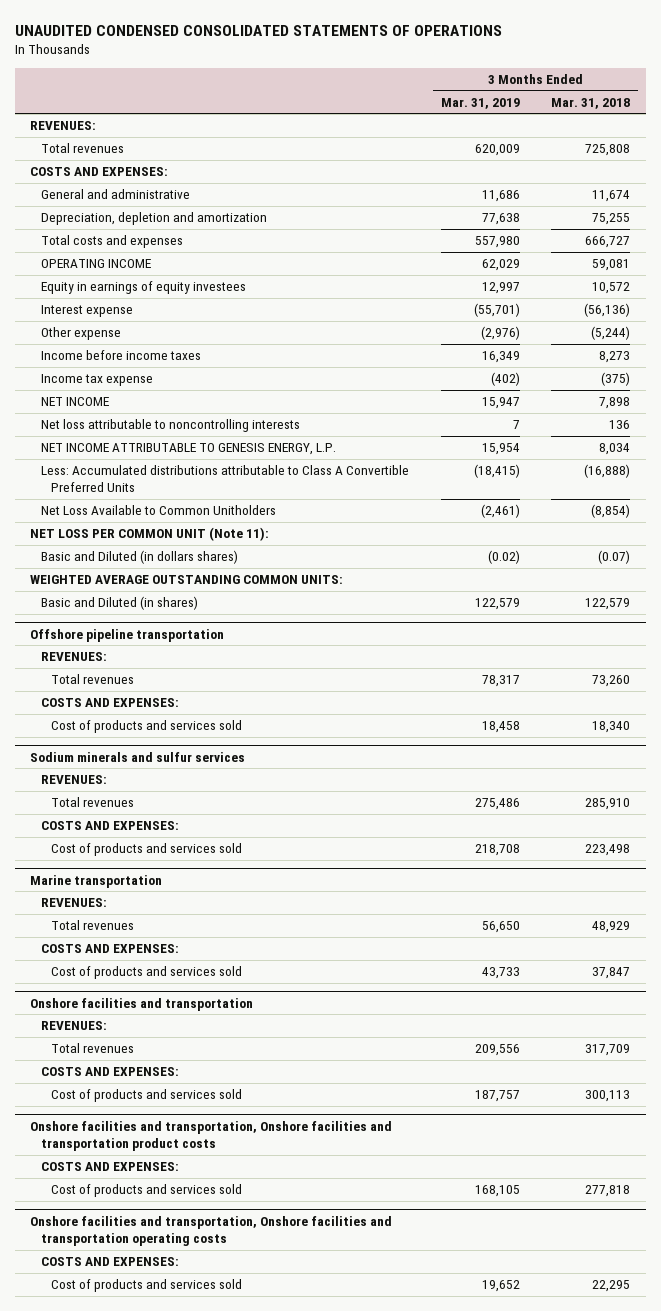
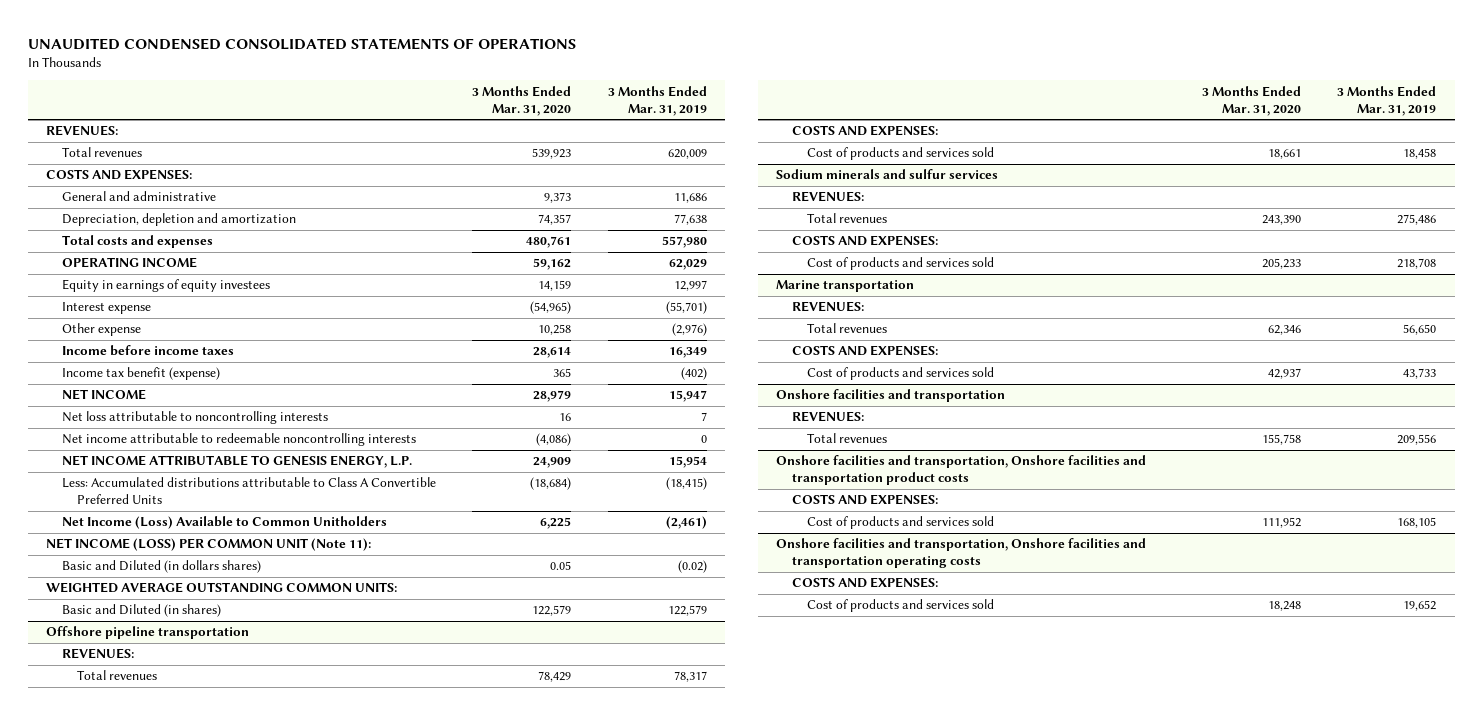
[551,97,631,109] Mar. 31, 2018 -> none
none -> [472,85,572,116] 3 Months Ended Mar. 31, 2020
[40,374,153,387] Income tax expense -> [61,367,220,381] Income tax benefit (expense)
none -> [61,433,416,447] Net income attributable to redeemable noncontrolling interests
[40,505,276,516] Net Loss Available to Common Unitholders -> [61,516,387,530] Net Income (Loss) Available to Common Unitholders
[30,527,270,542] NET LOSS PER COMMON UNIT (Note 11): -> [46,538,372,552] NET INCOME (LOSS) PER COMMON UNIT (Note 11):
[40,1067,179,1077] COSTS AND EXPENSES: -> none
[51,1089,243,1103] Cost of products and services sold -> none

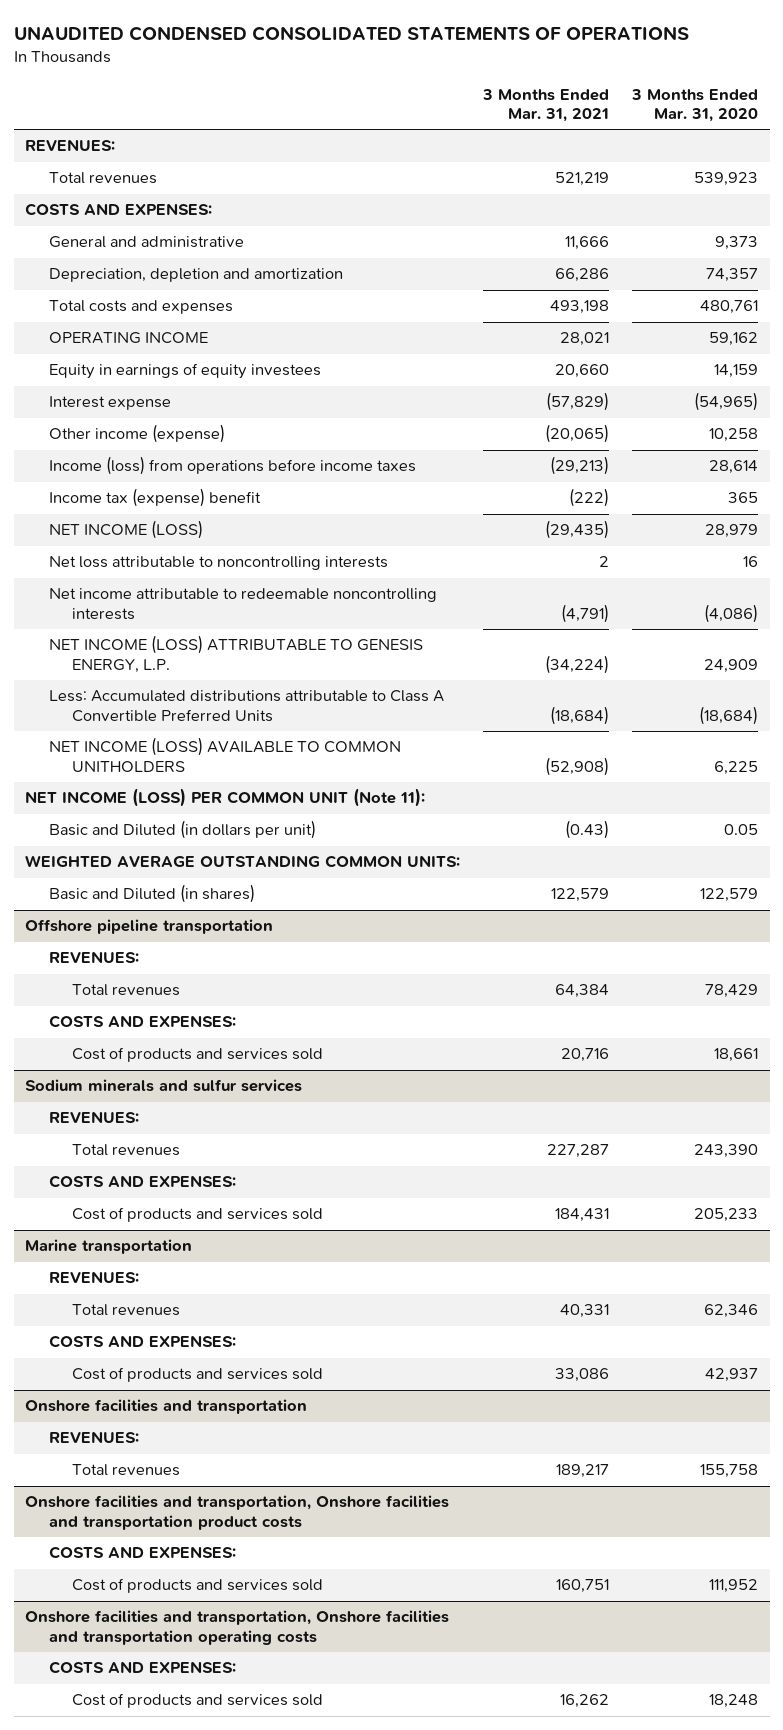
[607,85,707,116] 3 Months Ended Mar. 31, 2019 -> none
none -> [482,88,610,123] 3 Months Ended Mar. 31, 2021
[61,323,141,337] Other expense -> [48,424,225,444] Other income (expense)
[61,345,234,357] Income before income taxes -> [48,456,416,476] Income (loss) from operations before income taxes
[61,367,220,381] Income tax benefit (expense) -> [48,488,261,508] Income tax (expense) benefit
[61,389,146,401] NET INCOME -> [48,520,203,540] NET INCOME (LOSS)
[61,455,412,469] NET INCOME ATTRIBUTABLE TO GENESIS ENERGY, L.P. -> [48,635,423,673] NET INCOME (LOSS) ATTRIBUTABLE TO GENESIS ENERGY, L.P.
[61,516,387,530] Net Income (Loss) Available to Common Unitholders -> [48,737,401,772] NET INCOME (LOSS) AVAILABLE TO COMMON UNITHOLDERS
[61,560,261,574] Basic and Diluted (in dollars shares) -> [48,820,316,840] Basic and Diluted (in dollars per unit)

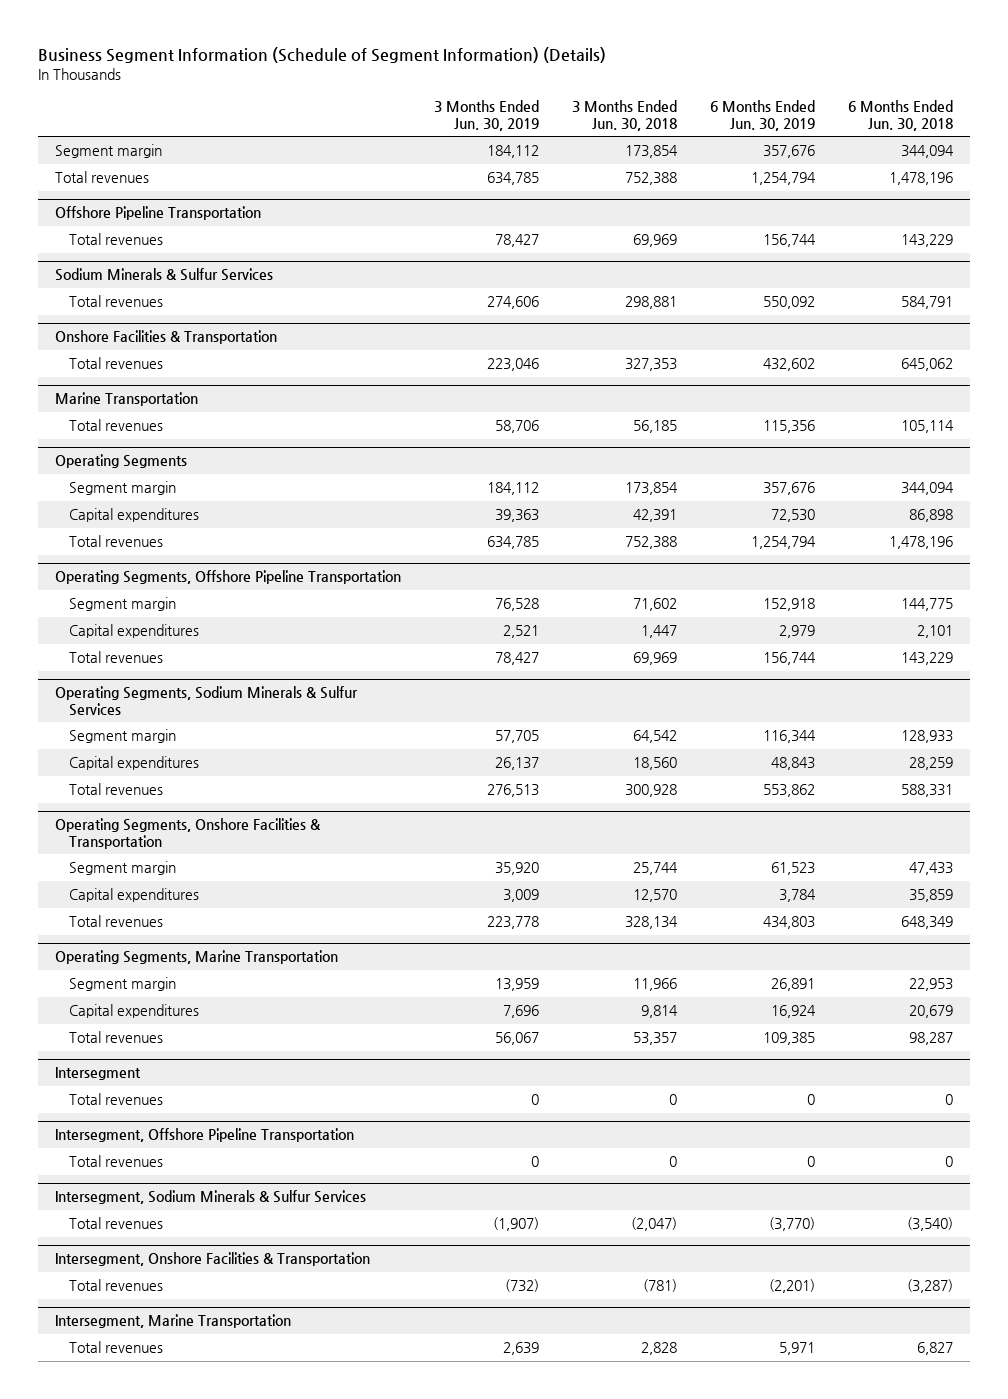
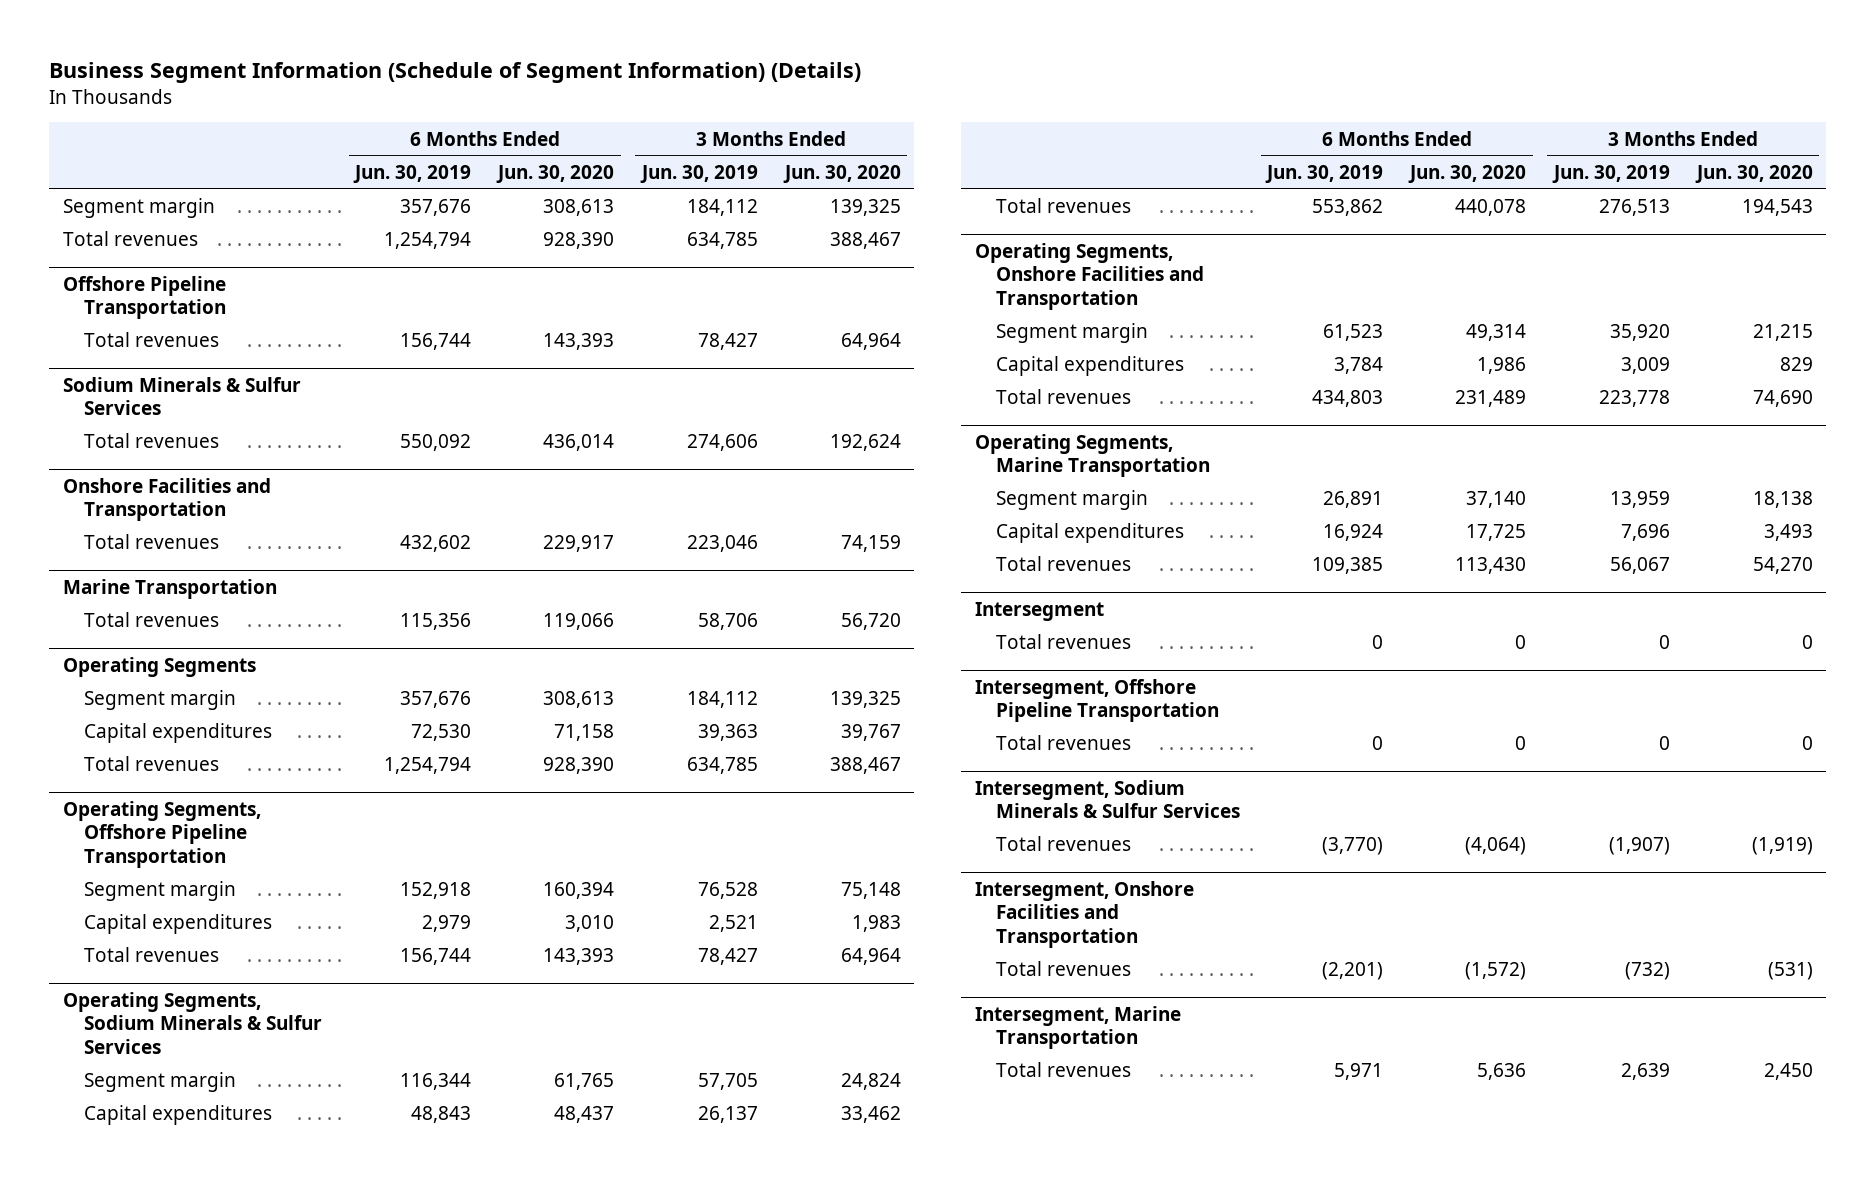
[571,100,677,131] 3 Months Ended Jun. 30, 2018 -> none
[848,100,954,131] 6 Months Ended Jun. 30, 2018 -> none
none -> [496,164,615,183] Jun. 30, 2020
none -> [782,164,901,183] Jun. 30, 2020
[54,330,277,345] Onshore Facilities & Transportation -> [62,477,271,522] Onshore Facilities and Transportation
[54,818,321,849] Operating Segments, Onshore Facilities & Transportation -> [974,242,1205,310] Operating Segments, Onshore Facilities and Transportation
[54,1252,370,1267] Intersegment, Onshore Facilities & Transportation -> [974,880,1194,948] Intersegment, Onshore Facilities and Transportation

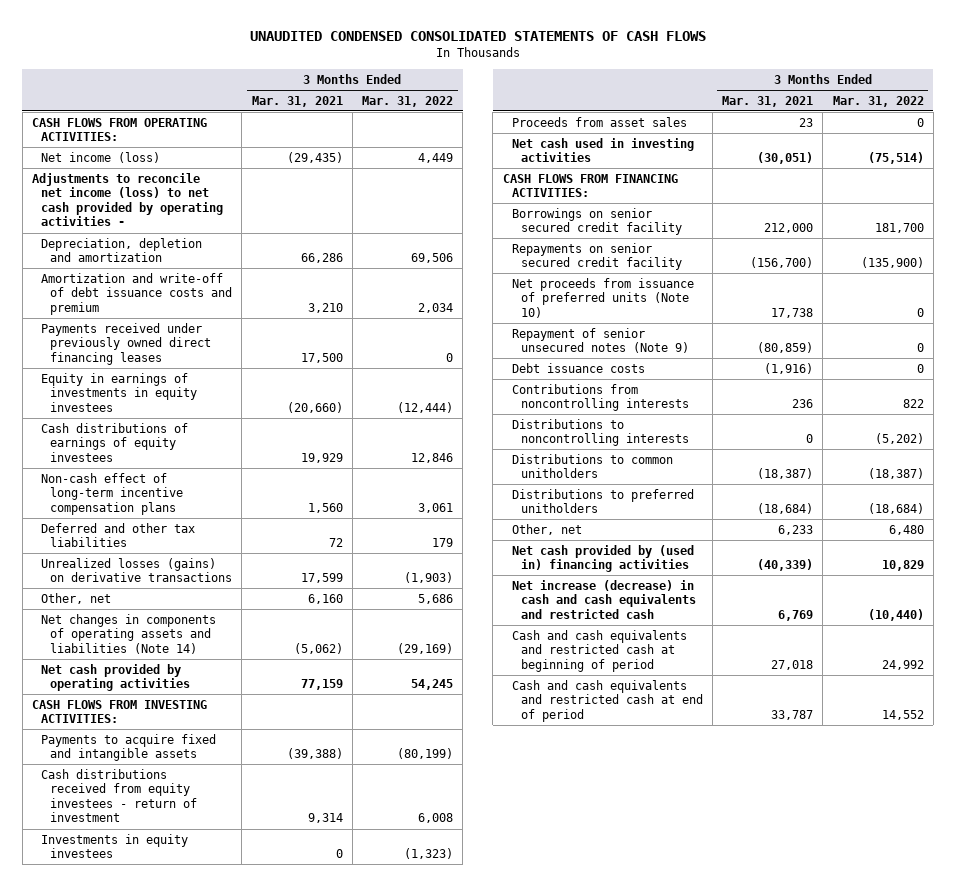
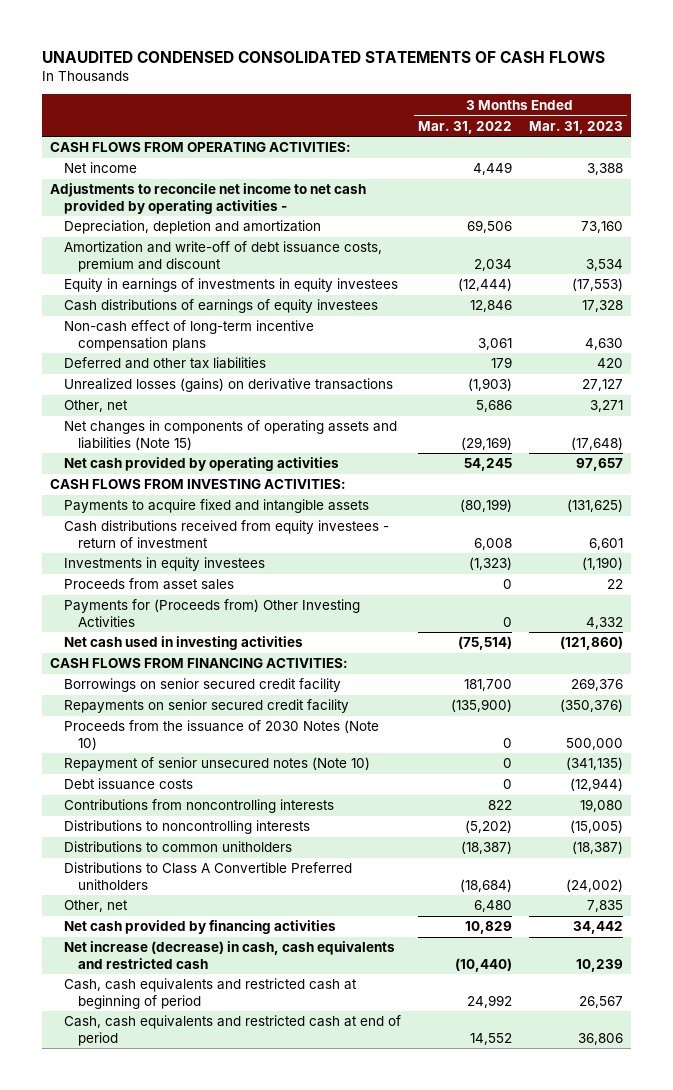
[251,95,343,107] Mar. 31, 2021 -> none
none -> [528,120,623,134] Mar. 31, 2023
[41,151,161,163] Net income (loss) -> [64,162,138,174] Net income
[32,172,224,227] Adjustments to reconcile net income (loss) to net cash provided by operating activities - -> [50,183,367,214] Adjustments to reconcile net income to net cash provided by operating activities -
[41,322,212,365] Payments received under previously owned direct financing leases -> none
[41,272,233,315] Amortization and write-off of debt issuance costs and premium -> [64,241,383,272] Amortization and write-off of debt issuance costs, premium and discount
[41,613,217,654] Net changes in components of operating assets and liabilities (Note 14) -> [64,420,398,450] Net changes in components of operating assets and liabilities (Note 15)
none -> [64,599,361,627] Payments for (Proceeds from) Other Investing Activities
[511,277,694,318] Net proceeds from issuance of preferred units (Note 10) -> [64,720,380,750] Proceeds from the issuance of 2030 Notes (Note 10)
[511,327,689,354] Repayment of senior unsecured notes (Note 9) -> [64,757,371,772] Repayment of senior unsecured notes (Note 10)
[511,488,694,514] Distributions to preferred unitholders -> [64,862,353,890] Distributions to Class A Convertible Preferred unitholders
[511,544,694,573] Net cash provided by (used in) financing activities -> [64,920,337,935] Net cash provided by financing activities
[511,579,696,619] Net increase (decrease) in cash and cash equivalents and restricted cash -> [64,941,396,969] Net increase (decrease) in cash, cash equivalents and restricted cash
[511,629,687,672] Cash and cash equivalents and restricted cash at beginning of period -> [64,978,358,1009] Cash, cash equivalents and restricted cash at beginning of period
[511,679,703,722] Cash and cash equivalents and restricted cash at end of period -> [64,1015,402,1046] Cash, cash equivalents and restricted cash at end of period

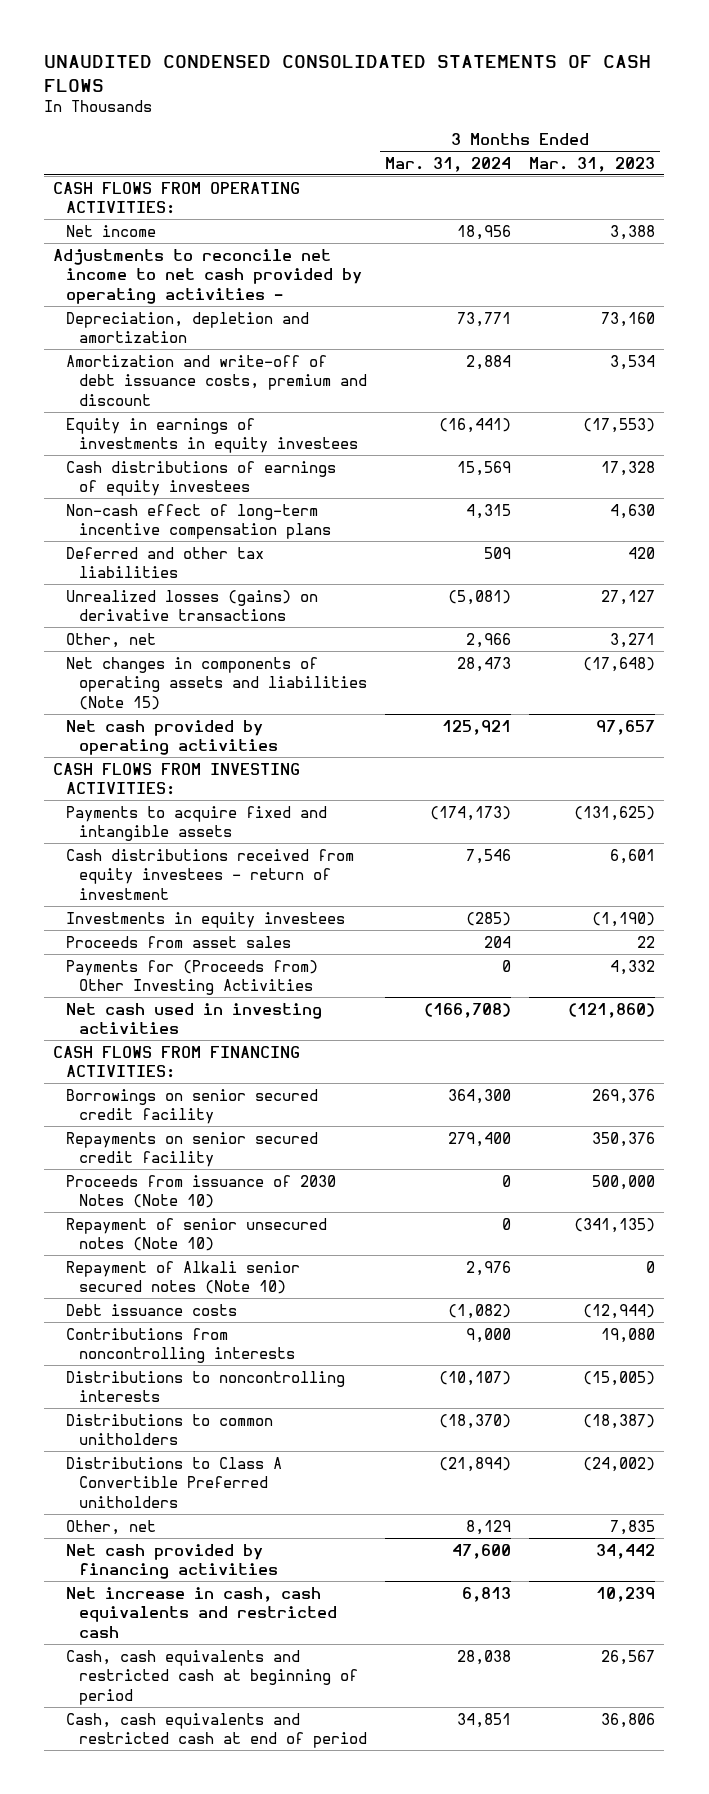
[417,120,512,134] Mar. 31, 2022 -> none
none -> [385,156,512,172] Mar. 31, 2024
[559,699,623,713] (350,376) -> [592,1131,656,1147] 350,376
[64,720,380,750] Proceeds from the issuance of 2030 Notes (Note 10) -> [66,1174,337,1209] Proceeds from issuance of 2030 Notes (Note 10)
none -> [66,1260,301,1295] Repayment of Alkali senior secured notes (Note 10)
[64,941,396,969] Net increase (decrease) in cash, cash equivalents and restricted cash -> [66,1586,337,1638] Net increase in cash, cash equivalents and restricted cash

